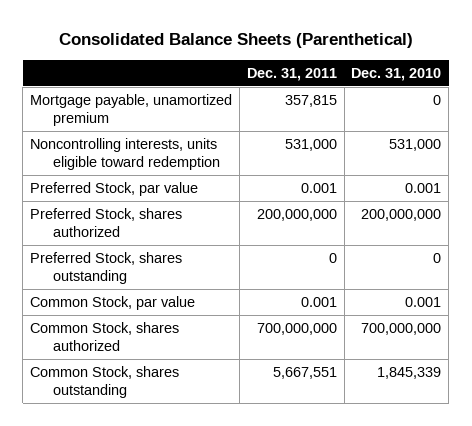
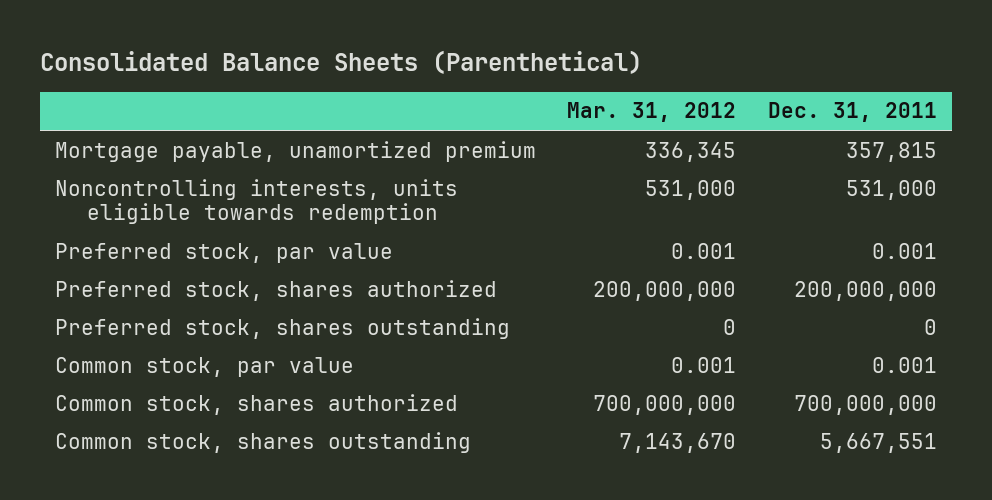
[351,67,442,81] Dec. 31, 2010 -> none
none -> [567,102,737,123] Mar. 31, 2012
[30,137,220,171] Noncontrolling interests, units eligible toward redemption -> [55,178,459,225] Noncontrolling interests, units eligible towards redemption
[30,181,199,196] Preferred Stock, par value -> [55,242,394,263] Preferred stock, par value
[30,207,183,238] Preferred Stock, shares authorized -> [55,279,498,301] Preferred stock, shares authorized
[30,251,183,285] Preferred Stock, shares outstanding -> [55,317,511,339] Preferred stock, shares outstanding
[30,295,196,310] Common Stock, par value -> [55,356,355,377] Common stock, par value
[30,321,180,352] Common Stock, shares authorized -> [55,393,459,415] Common stock, shares authorized
[30,365,180,399] Common Stock, shares outstanding -> [55,431,472,453] Common stock, shares outstanding

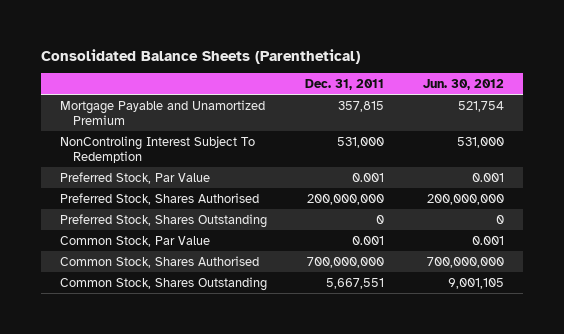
[567,102,737,123] Mar. 31, 2012 -> none
none -> [422,79,504,91] Jun. 30, 2012
[55,140,537,162] Mortgage payable, unamortized premium -> [59,99,265,125] Mortgage Payable and Unamortized Premium
[55,178,459,225] Noncontrolling interests, units eligible towards redemption -> [59,135,255,163] NonControling Interest Subject To Redemption
[55,242,394,263] Preferred stock, par value -> [59,171,210,184] Preferred Stock, Par Value
[55,279,498,301] Preferred stock, shares authorized -> [59,192,259,205] Preferred Stock, Shares Authorised
[55,317,511,339] Preferred stock, shares outstanding -> [59,213,267,228] Preferred Stock, Shares Outstanding
[55,356,355,377] Common stock, par value -> [59,235,210,247] Common Stock, Par Value
[55,393,459,415] Common stock, shares authorized -> [59,255,259,268] Common Stock, Shares Authorised
[55,431,472,453] Common stock, shares outstanding -> [59,276,267,291] Common Stock, Shares Outstanding

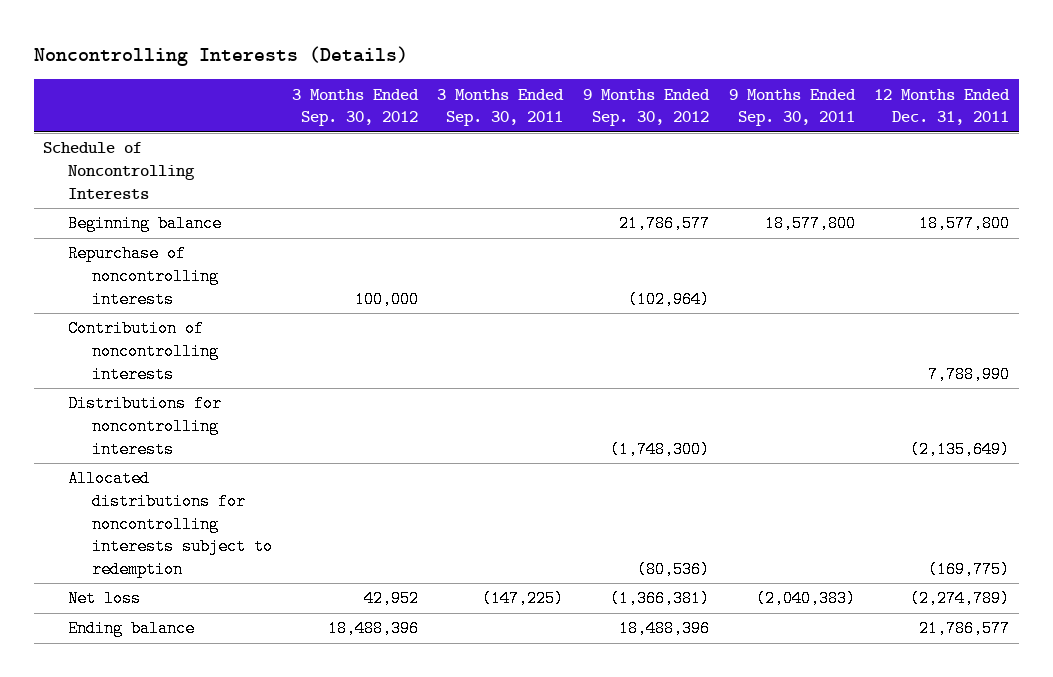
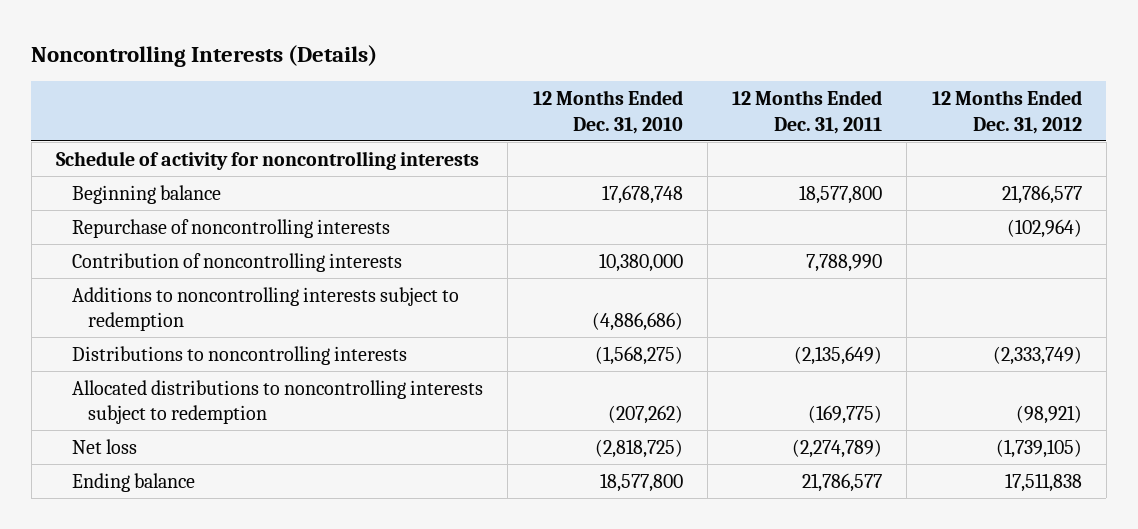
[291,88,419,127] 3 Months Ended Sep. 30, 2012 -> none
[437,88,565,127] 3 Months Ended Sep. 30, 2011 -> none
[583,88,711,127] 9 Months Ended Sep. 30, 2012 -> none
[728,88,856,127] 9 Months Ended Sep. 30, 2011 -> none
none -> [532,90,683,134] 12 Months Ended Dec. 31, 2010
none -> [931,90,1082,134] 12 Months Ended Dec. 31, 2012
[43,142,195,199] Schedule of Noncontrolling Interests -> [56,150,480,170] Schedule of activity for noncontrolling interests
none -> [72,286,460,332] Additions to noncontrolling interests subject to redemption
[67,395,222,458] Distributions for noncontrolling interests -> [72,345,408,365] Distributions to noncontrolling interests
[67,470,273,578] Allocated distributions for noncontrolling interests subject to redemption -> [72,379,484,425] Allocated distributions to noncontrolling interests subject to redemption

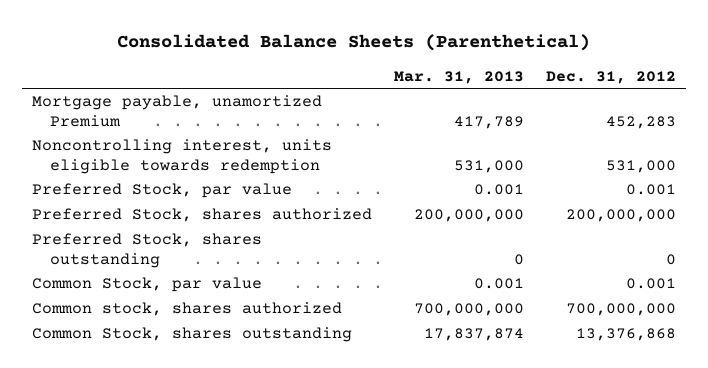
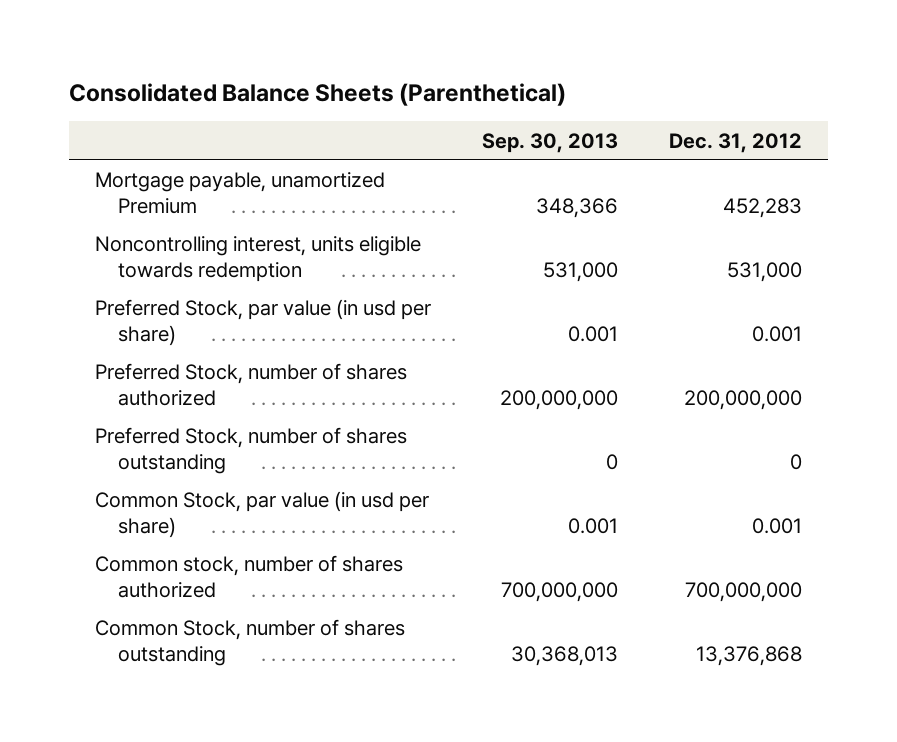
[393,70,524,84] Mar. 31, 2013 -> none
none -> [481,132,618,153] Sep. 30, 2013
[32,183,293,199] Preferred Stock, par value -> [94,299,431,347] Preferred Stock, par value (in usd per share)
[32,208,373,223] Preferred Stock, shares authorized -> [94,363,407,407] Preferred Stock, number of shares authorized
[32,233,263,268] Preferred Stock, shares outstanding -> [94,427,407,475] Preferred Stock, number of shares outstanding
[32,277,263,293] Common Stock, par value -> [94,491,429,539] Common Stock, par value (in usd per share)
[32,302,343,317] Common stock, shares authorized -> [94,555,403,599] Common stock, number of shares authorized
[32,327,353,343] Common Stock, shares outstanding -> [94,619,405,667] Common Stock, number of shares outstanding

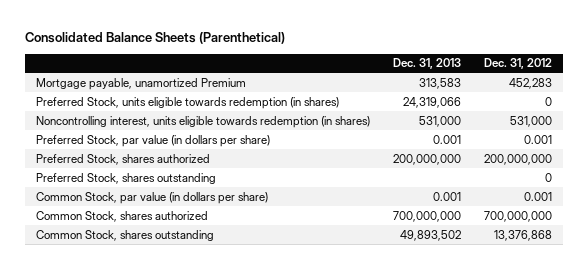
[481,132,618,153] Sep. 30, 2013 -> none
none -> [392,58,461,70] Dec. 31, 2013
none -> [36,96,340,109] Preferred Stock, units eligible towards redemption (in shares)
[94,236,421,283] Noncontrolling interest, units eligible towards redemption -> [36,115,371,128] Noncontrolling interest, units eligible towards redemption (in shares)
[94,299,431,347] Preferred Stock, par value (in usd per share) -> [36,134,271,147] Preferred Stock, par value (in dollars per share)
[94,363,407,407] Preferred Stock, number of shares authorized -> [36,153,211,165] Preferred Stock, shares authorized
[94,427,407,475] Preferred Stock, number of shares outstanding -> [36,172,217,184] Preferred Stock, shares outstanding
[94,491,429,539] Common Stock, par value (in usd per share) -> [36,191,269,204] Common Stock, par value (in dollars per share)
[94,555,403,599] Common stock, number of shares authorized -> [36,210,209,222] Common Stock, shares authorized
[94,619,405,667] Common Stock, number of shares outstanding -> [36,229,215,241] Common Stock, shares outstanding

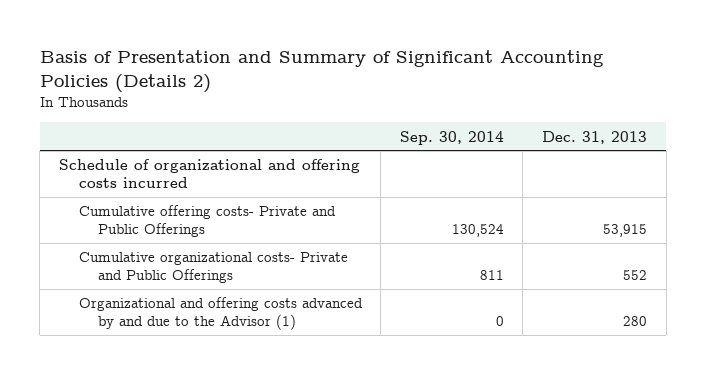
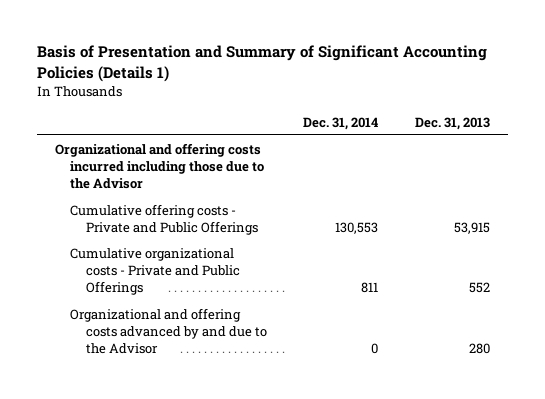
[39,50,604,93] Basis of Presentation and Summary of Significant Accounting Policies (Details 2) -> [36,45,487,82] Basis of Presentation and Summary of Significant Accounting Policies (Details 1)
[399,130,504,145] Sep. 30, 2014 -> none
none -> [303,116,379,130] Dec. 31, 2014
[58,159,360,188] Schedule of organizational and offering costs incurred -> [54,142,265,190] Organizational and offering costs incurred including those due to the Advisor
[78,205,336,237] Cumulative offering costs- Private and Public Offerings -> [70,203,258,236] Cumulative offering costs - Private and Public Offerings
[78,252,348,283] Cumulative organizational costs- Private and Public Offerings -> [70,247,240,296] Cumulative organizational costs - Private and Public Offerings
[78,297,363,330] Organizational and offering costs advanced by and due to the Advisor (1) -> [70,307,267,355] Organizational and offering costs advanced by and due to the Advisor

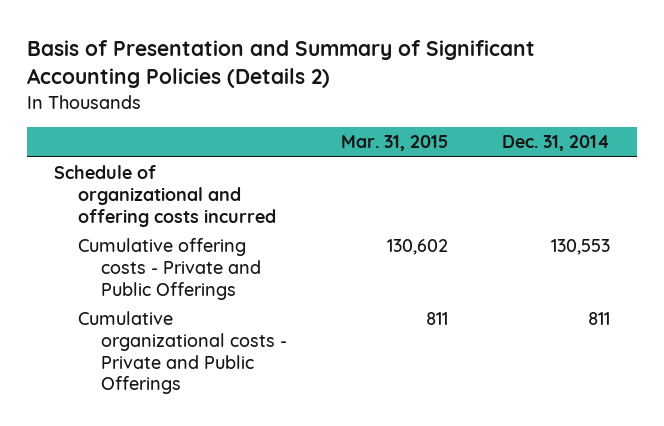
[36,45,487,82] Basis of Presentation and Summary of Significant Accounting Policies (Details 1) -> [27,39,536,89] Basis of Presentation and Summary of Significant Accounting Policies (Details 2)
[414,116,490,130] Dec. 31, 2013 -> none
none -> [340,135,448,152] Mar. 31, 2015
[54,142,265,190] Organizational and offering costs incurred including those due to the Advisor -> [54,165,276,227] Schedule of organizational and offering costs incurred
[70,307,267,355] Organizational and offering costs advanced by and due to the Advisor -> none

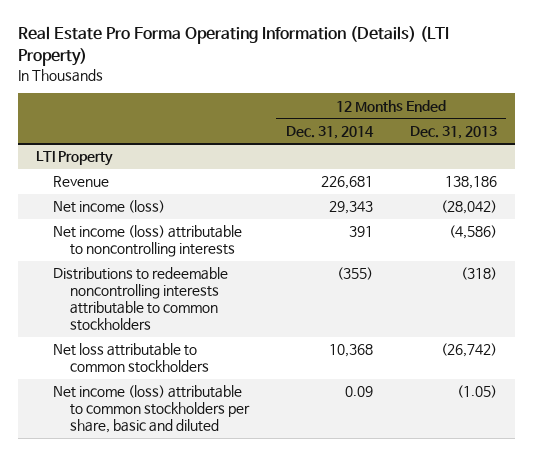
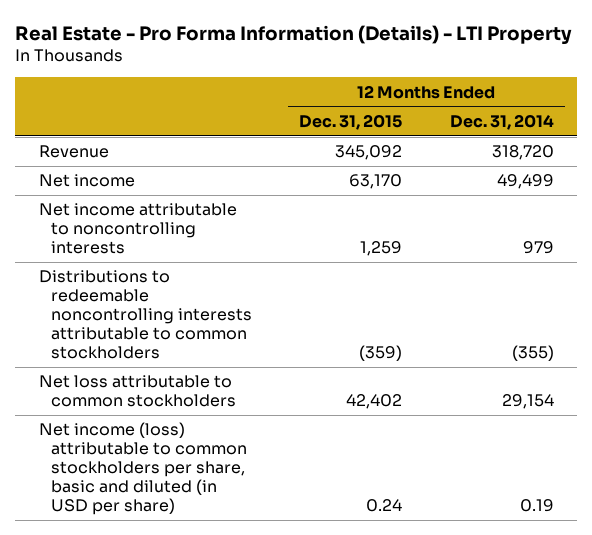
[17,26,449,66] Real Estate Pro Forma Operating Information (Details) (LTI Property) -> [15,24,573,45] Real Estate - Pro Forma Information (Details) - LTI Property
[409,125,497,139] Dec. 31, 2013 -> none
none -> [299,113,403,130] Dec. 31, 2015
[36,151,114,167] LTI Property -> none
[320,176,373,190] 226,681 -> [491,145,554,161] 318,720
[52,200,165,214] Net income (loss) -> [38,174,135,188] Net income
[328,201,373,215] 29,343 -> [496,174,554,190] 49,499
[52,225,242,258] Net income (loss) attributable to noncontrolling interests -> [38,203,237,255] Net income attributable to noncontrolling interests
[348,226,373,238] 391 -> [522,241,554,255] 979
[328,344,373,358] 10,368 -> [501,394,554,410] 29,154
[52,385,250,434] Net income (loss) attributable to common stockholders per share, basic and diluted -> [38,422,248,516] Net income (loss) attributable to common stockholders per share, basic and diluted (in USD per share)
[344,386,373,398] 0.09 -> [519,499,554,513] 0.19

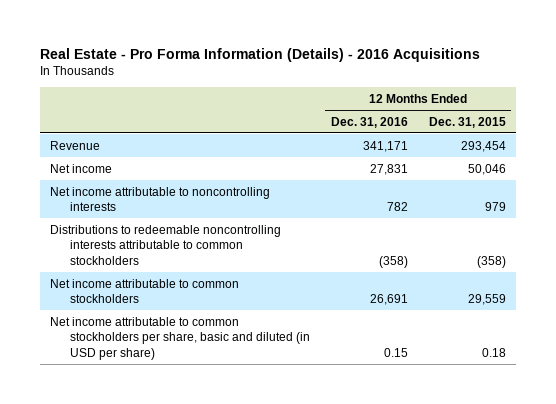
[15,24,573,45] Real Estate - Pro Forma Information (Details) - LTI Property -> [39,47,480,62] Real Estate - Pro Forma Information (Details) - 2016 Acquisitions
[449,113,554,130] Dec. 31, 2014 -> none
none -> [330,116,408,128] Dec. 31, 2016
[335,145,403,161] 345,092 -> [460,140,506,152] 293,454
[349,174,403,190] 63,170 -> [467,163,506,175] 50,046
[360,241,403,257] 1,259 -> [484,202,506,212] 979
[359,345,403,362] (359) -> [476,256,506,269] (358)
[38,375,237,408] Net loss attributable to common stockholders -> [50,278,240,304] Net income attributable to common stockholders
[346,394,403,410] 42,402 -> [467,294,506,306] 29,559
[38,422,248,516] Net income (loss) attributable to common stockholders per share, basic and diluted (in USD per share) -> [50,316,310,361] Net income attributable to common stockholders per share, basic and diluted (in USD per share)
[366,499,403,513] 0.24 -> [481,348,506,358] 0.18

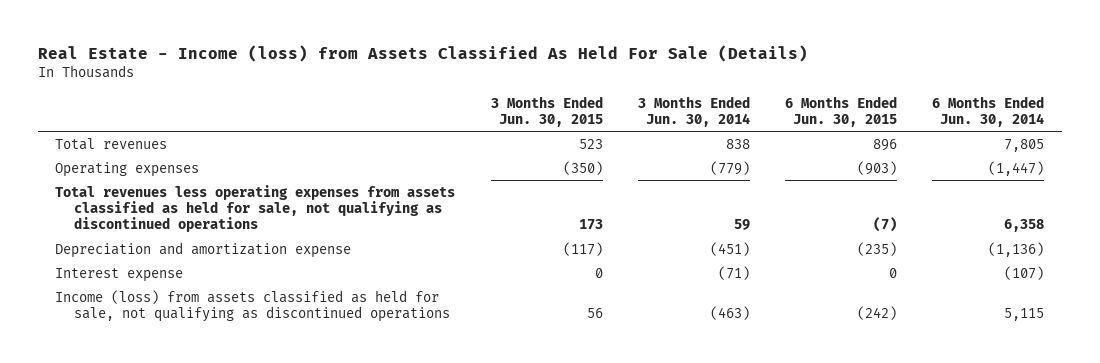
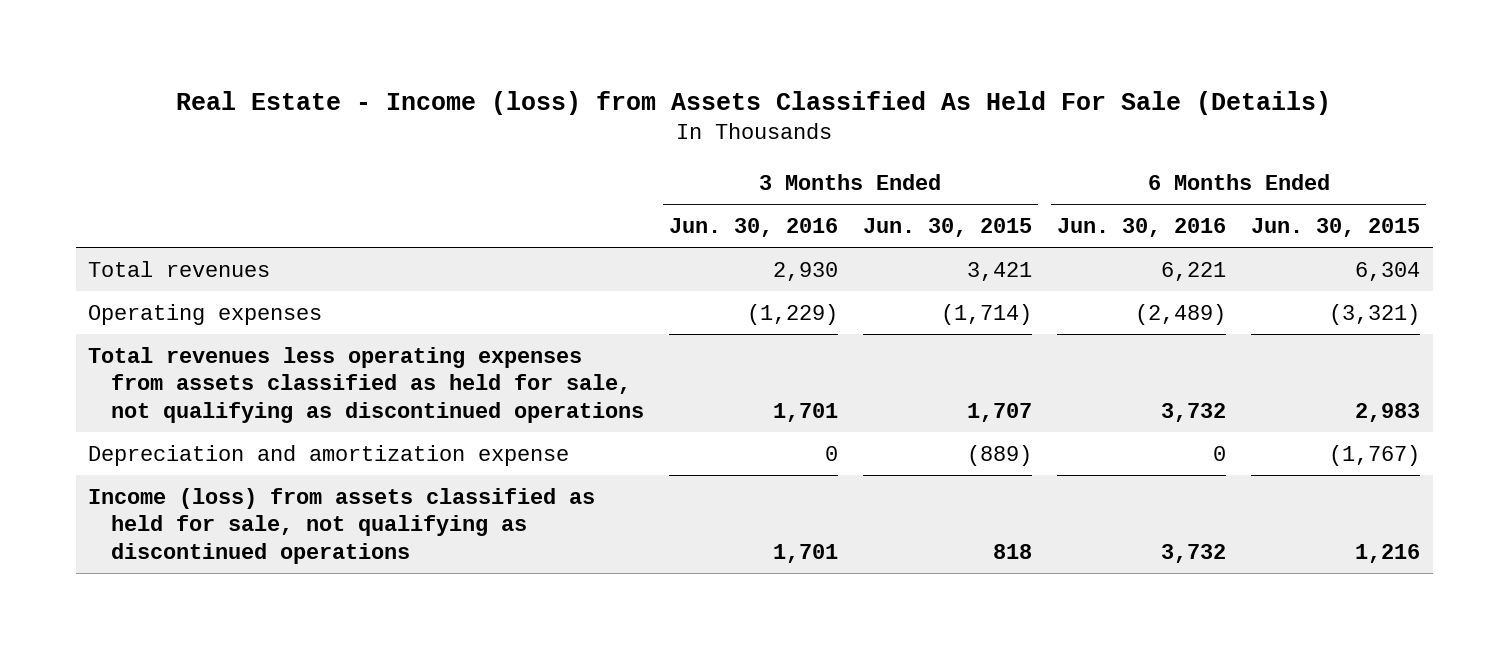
[637,95,750,127] 3 Months Ended Jun. 30, 2014 -> none
[932,95,1045,127] 6 Months Ended Jun. 30, 2014 -> none
none -> [668,218,838,238] Jun. 30, 2016
none -> [1057,218,1227,238] Jun. 30, 2016
[55,267,184,282] Interest expense -> none
[578,138,603,149] 523 -> [966,261,1032,281] 3,421
[873,138,898,151] 896 -> [1355,261,1421,281] 6,304
[562,160,603,175] (350) -> [940,303,1032,325] (1,714)
[857,160,898,175] (903) -> [1329,303,1421,325] (3,321)
[578,219,603,231] 173 -> [966,402,1032,422] 1,707
[873,217,898,233] (7) -> [1355,402,1421,422] 2,983
[562,241,603,256] (117) -> [966,444,1032,466] (889)
[857,241,898,256] (235) -> [1329,444,1421,466] (1,767)
[586,308,603,319] 56 -> [992,543,1032,559] 818
[857,306,898,321] (242) -> [1355,543,1421,563] 1,216

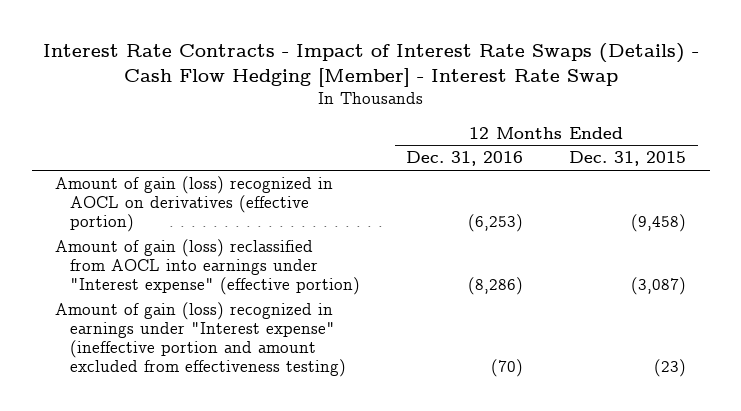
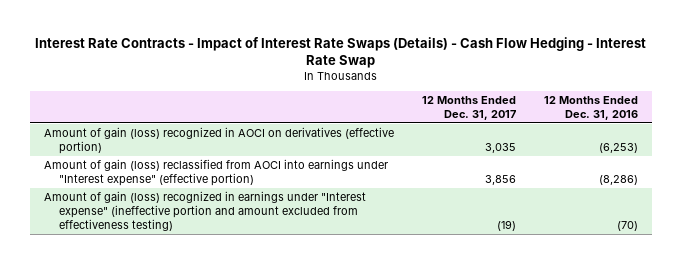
[42,43,699,88] Interest Rate Contracts - Impact of Interest Rate Swaps (Details) - Cash Flow Hedging [Member] - Interest Rate Swap -> [35,36,647,68] Interest Rate Contracts - Impact of Interest Rate Swaps (Details) - Cash Flow Hedging - Interest Rate Swap
[569,151,687,167] Dec. 31, 2015 -> none
none -> [422,95,517,121] 12 Months Ended Dec. 31, 2017
[55,175,334,233] Amount of gain (loss) recognized in AOCL on derivatives (effective portion) -> [44,126,395,155] Amount of gain (loss) recognized in AOCI on derivatives (effective portion)
[55,238,360,296] Amount of gain (loss) reclassified from AOCL into earnings under "Interest expense" (effective portion) -> [44,158,389,187] Amount of gain (loss) reclassified from AOCI into earnings under "Interest expense" (effective portion)

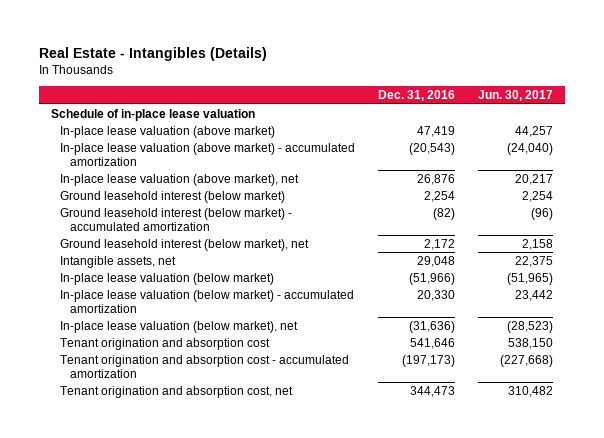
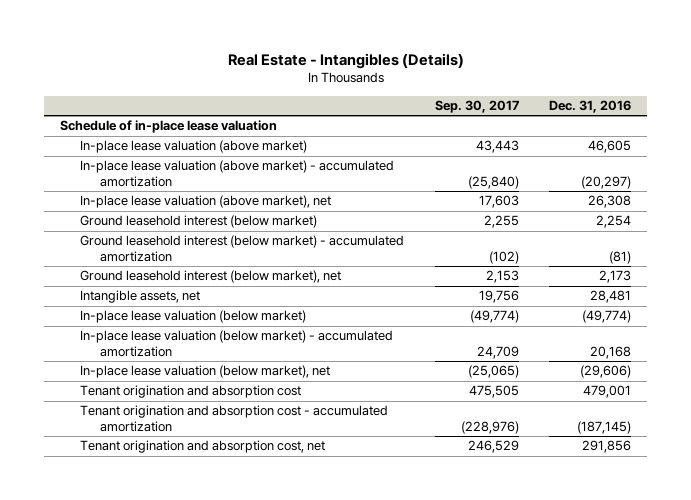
[478,89,554,101] Jun. 30, 2017 -> none
none -> [434,100,519,114] Sep. 30, 2017
[417,125,456,137] 47,419 -> [588,140,632,154] 46,605
[409,142,456,155] (20,543) -> [581,175,632,189] (20,297)
[417,173,456,185] 26,876 -> [588,195,632,209] 26,308
[433,207,456,220] (82) -> [609,250,632,264] (81)
[424,238,456,250] 2,172 -> [599,270,632,284] 2,173
[417,255,456,267] 29,048 -> [590,290,632,304] 28,481
[409,272,456,285] (51,966) -> [582,310,632,324] (49,774)
[417,289,456,301] 20,330 -> [590,345,632,359] 20,168
[409,320,456,333] (31,636) -> [580,365,632,379] (29,606)
[410,337,456,349] 541,646 -> [583,385,632,399] 479,001
[402,354,456,367] (197,173) -> [577,420,632,434] (187,145)
[410,385,456,397] 344,473 -> [582,440,632,454] 291,856

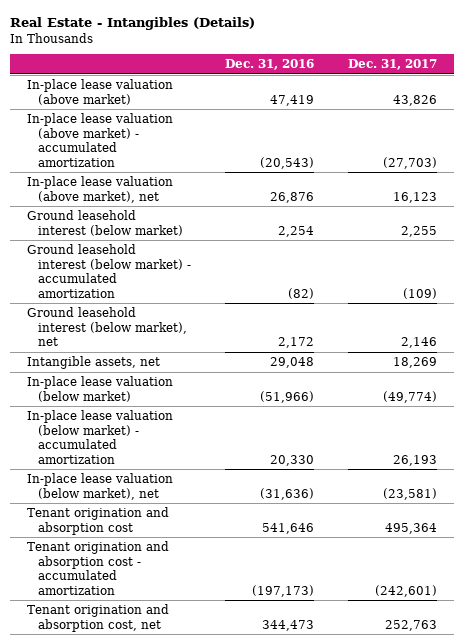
[434,100,519,114] Sep. 30, 2017 -> none
none -> [348,59,438,71] Dec. 31, 2017
[59,120,277,134] Schedule of in-place lease valuation -> none
[588,140,632,154] 46,605 -> [270,94,315,106] 47,419
[581,175,632,189] (20,297) -> [260,156,315,169] (20,543)
[588,195,632,209] 26,308 -> [270,191,315,203] 26,876
[609,250,632,264] (81) -> [288,287,315,299] (82)
[599,270,632,284] 2,173 -> [278,337,315,349] 2,172
[590,290,632,304] 28,481 -> [270,356,315,368] 29,048
[582,310,632,324] (49,774) -> [260,390,315,403] (51,966)
[590,345,632,359] 20,168 -> [270,454,315,466] 20,330
[580,365,632,379] (29,606) -> [260,487,315,500] (31,636)
[583,385,632,399] 479,001 -> [262,522,315,534] 541,646
[577,420,632,434] (187,145) -> [252,584,315,597] (197,173)
[582,440,632,454] 291,856 -> [262,619,315,631] 344,473

